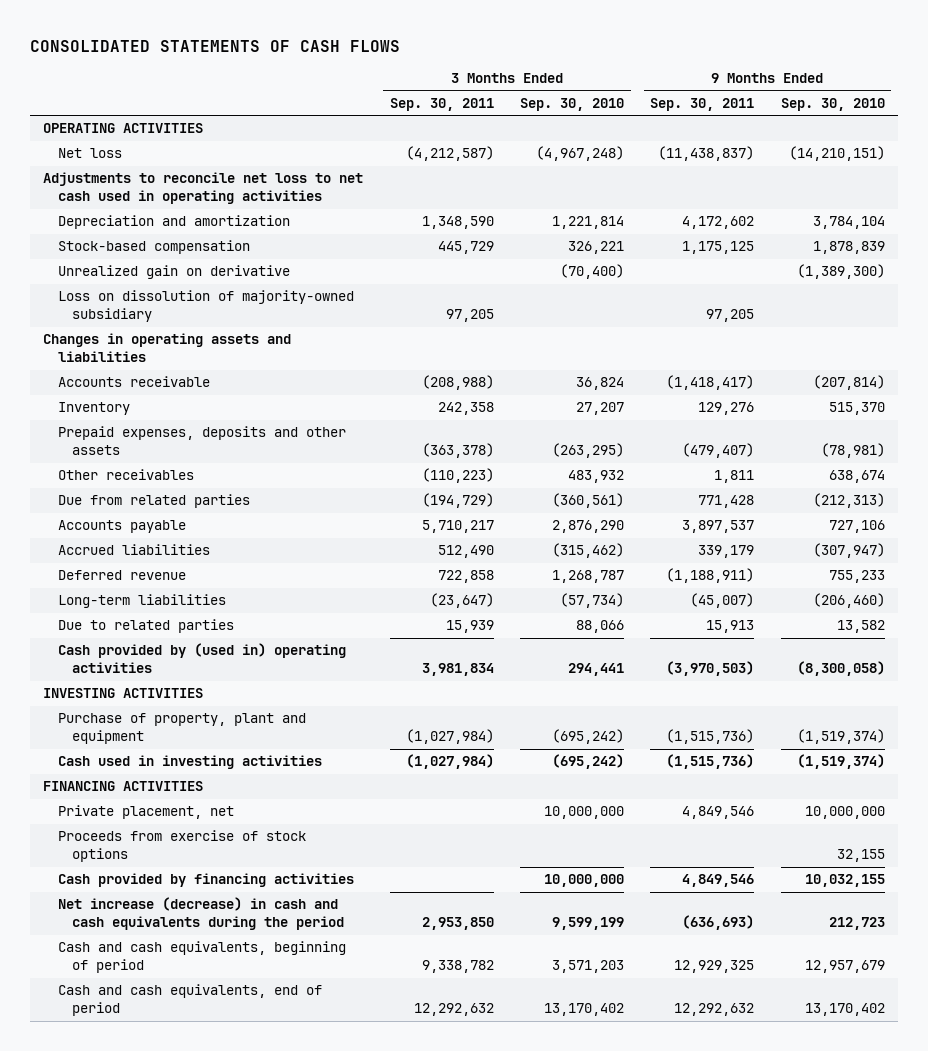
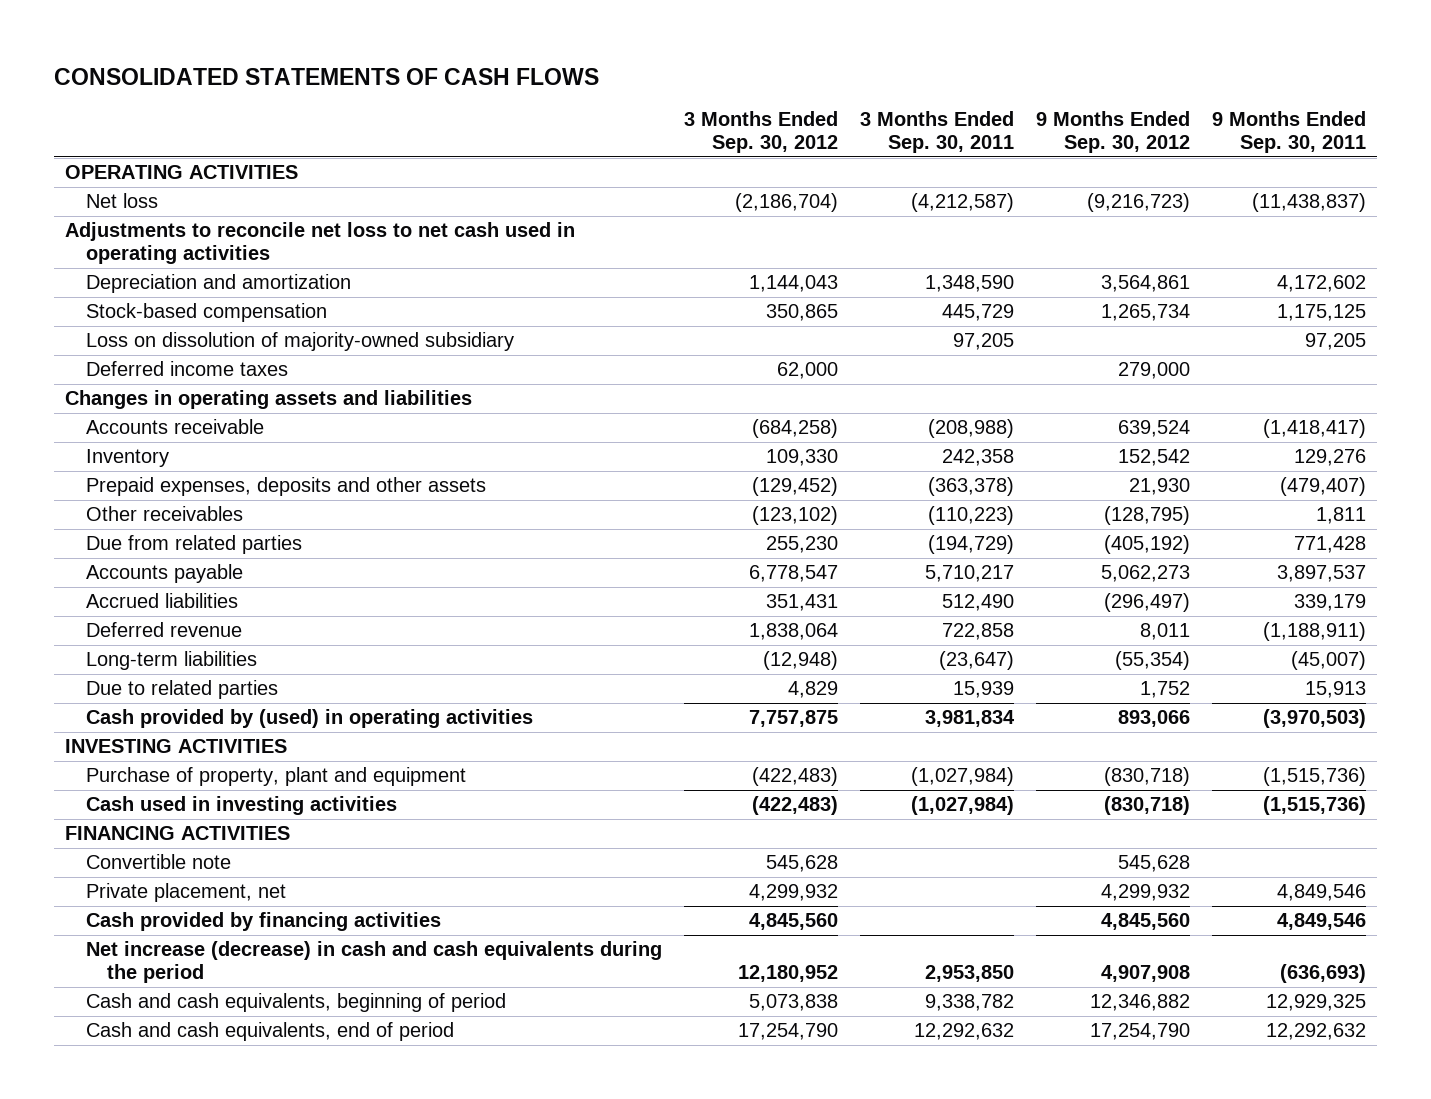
[520,97,625,111] Sep. 30, 2010 -> none
[780,97,885,111] Sep. 30, 2010 -> none
none -> [684,110,839,154] 3 Months Ended Sep. 30, 2012
none -> [1036,110,1191,154] 9 Months Ended Sep. 30, 2012
[57,265,290,280] Unrealized gain on derivative -> none
none -> [86,361,289,377] Deferred income taxes
[57,643,346,674] Cash provided by (used in) operating activities -> [86,709,534,729] Cash provided by (used) in operating activities
none -> [86,854,232,870] Convertible note
[57,830,306,863] Proceeds from exercise of stock options -> none

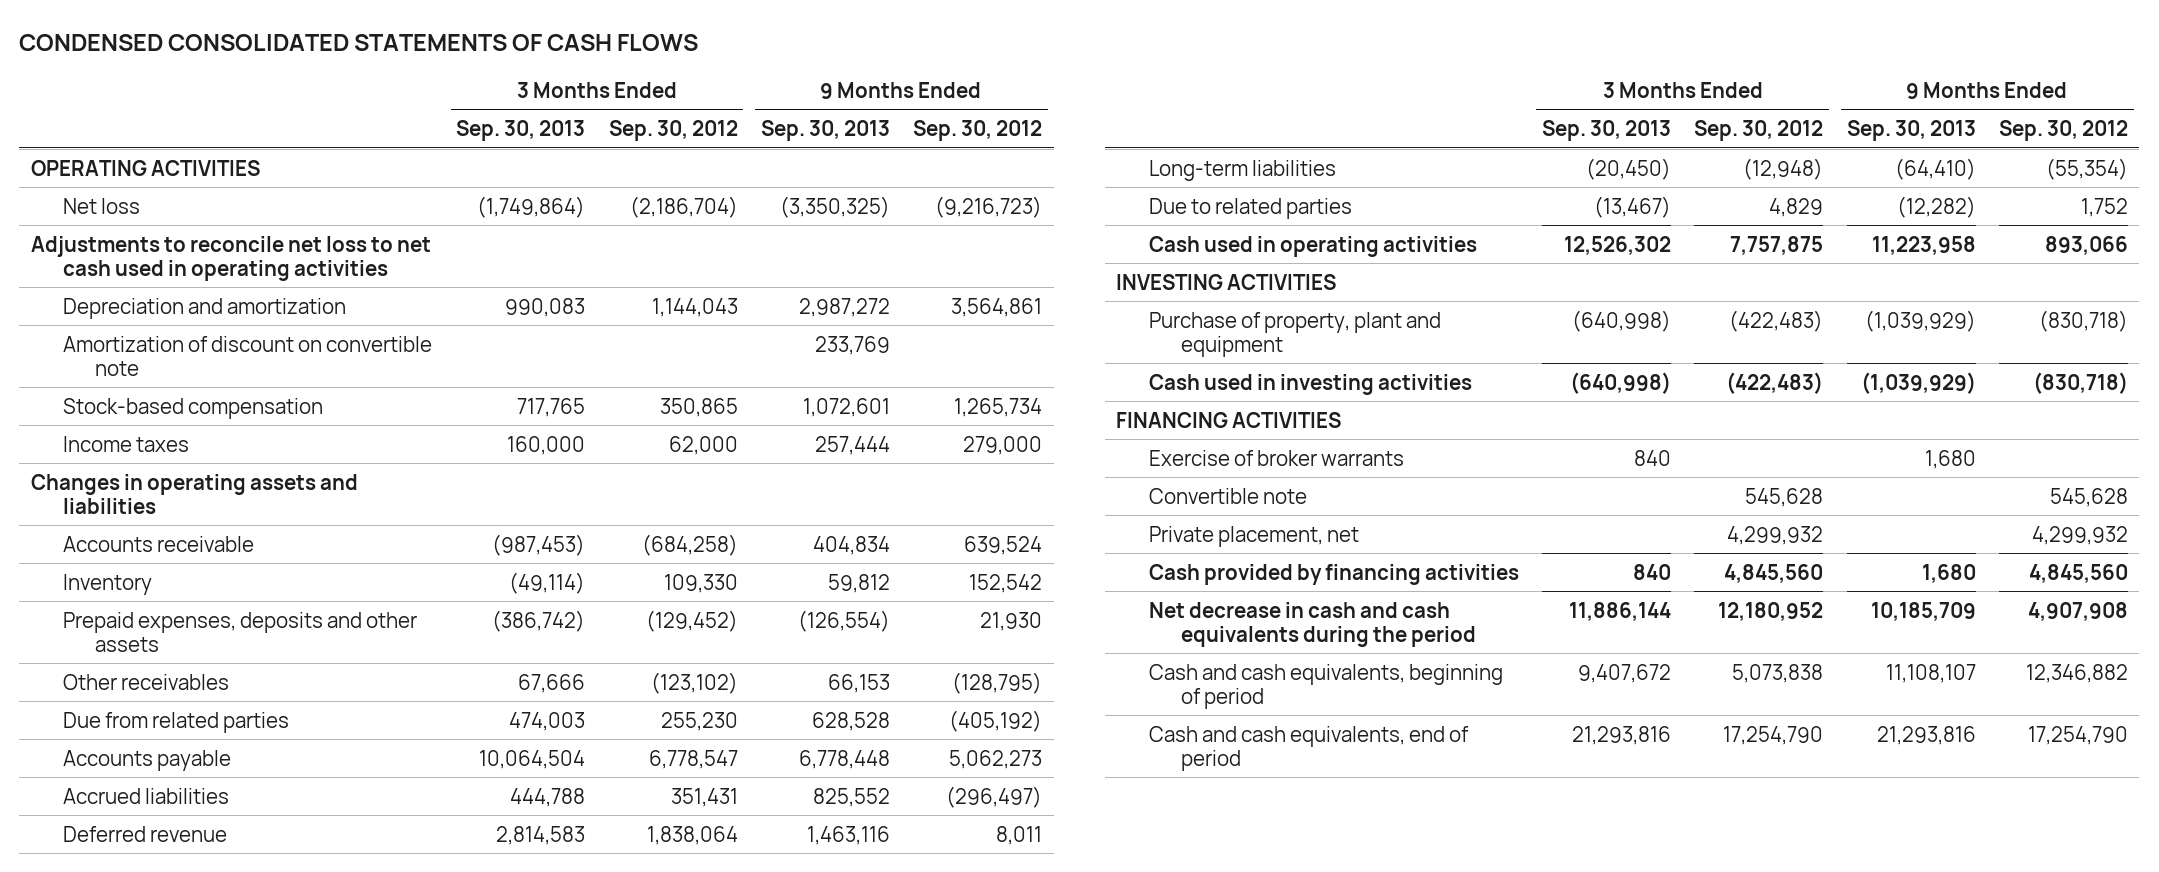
[53,67,599,85] CONSOLIDATED STATEMENTS OF CASH FLOWS -> [19,33,699,51] CONDENSED CONSOLIDATED STATEMENTS OF CASH FLOWS
[860,110,1015,154] 3 Months Ended Sep. 30, 2011 -> none
[1212,110,1367,154] 9 Months Ended Sep. 30, 2011 -> none
none -> [456,120,586,142] Sep. 30, 2013
none -> [760,120,890,142] Sep. 30, 2013
none -> [63,335,433,376] Amortization of discount on convertible note
[86,332,515,352] Loss on dissolution of majority-owned subsidiary -> none
[86,361,289,377] Deferred income taxes -> [63,435,190,452] Income taxes
[86,709,534,729] Cash provided by (used) in operating activities -> [1148,235,1477,257] Cash used in operating activities
none -> [1148,449,1404,466] Exercise of broker warrants
[86,941,663,984] Net increase (decrease) in cash and cash equivalents during the period -> [1148,601,1477,647] Net decrease in cash and cash equivalents during the period

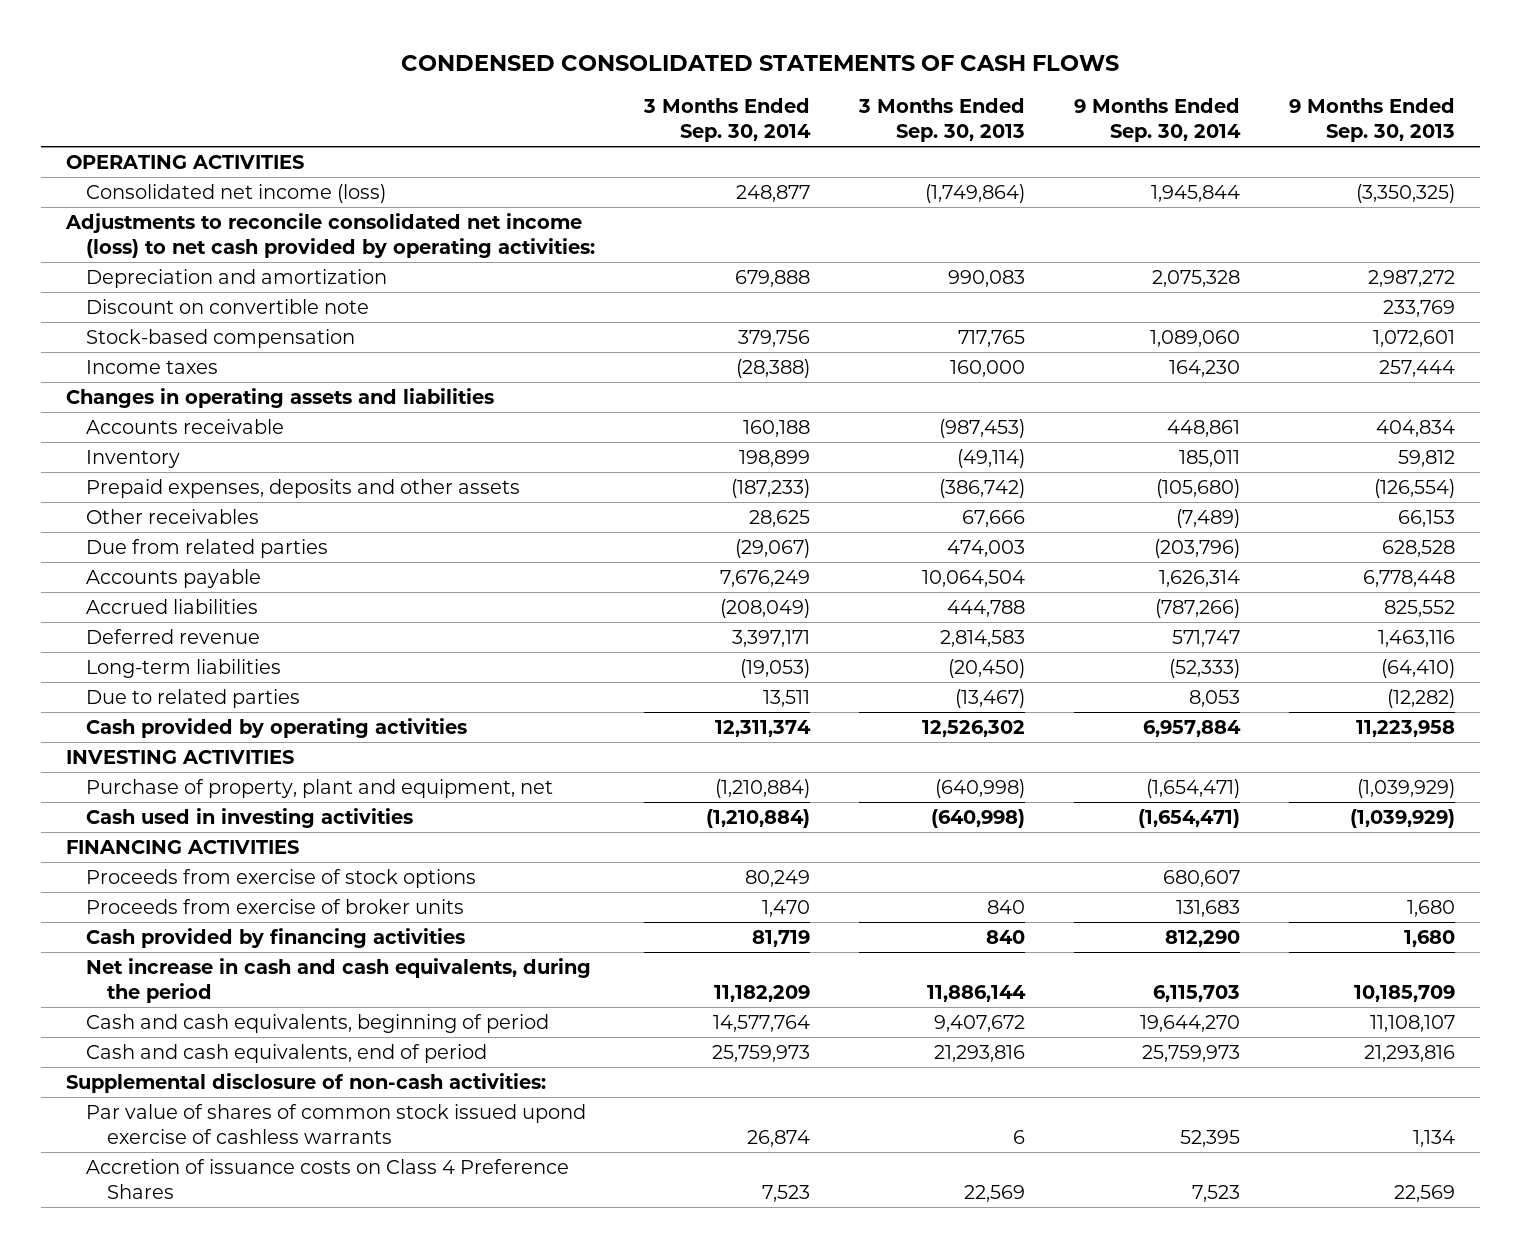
[608,120,738,142] Sep. 30, 2012 -> none
[913,120,1043,142] Sep. 30, 2012 -> none
none -> [643,98,812,143] 3 Months Ended Sep. 30, 2014
none -> [1074,98,1242,143] 9 Months Ended Sep. 30, 2014
[63,197,141,214] Net loss -> [86,184,387,204] Consolidated net income (loss)
[30,235,431,281] Adjustments to reconcile net loss to net cash used in operating activities -> [64,213,596,258] Adjustments to reconcile consolidated net income (loss) to net cash provided by operating activities:
[63,335,433,376] Amortization of discount on convertible note -> [86,299,370,315] Discount on convertible note
[1148,235,1477,257] Cash used in operating activities -> [86,718,468,739] Cash provided by operating activities
[1148,311,1441,357] Purchase of property, plant and equipment -> [86,779,554,799] Purchase of property, plant and equipment, net
[1148,487,1307,504] Convertible note -> none
[1148,525,1359,547] Private placement, net -> none
none -> [86,869,477,889] Proceeds from exercise of stock options
[1148,449,1404,466] Exercise of broker warrants -> [86,899,465,915] Proceeds from exercise of broker units
[1148,601,1477,647] Net decrease in cash and cash equivalents during the period -> [86,958,592,1003] Net increase in cash and cash equivalents, during the period
none -> [65,1073,546,1094] Supplemental disclosure of non-cash activities:
none -> [86,1104,587,1144] Par value of shares of common stock issued upond exercise of cashless warrants
none -> [86,1159,570,1199] Accretion of issuance costs on Class 4 Preference Shares

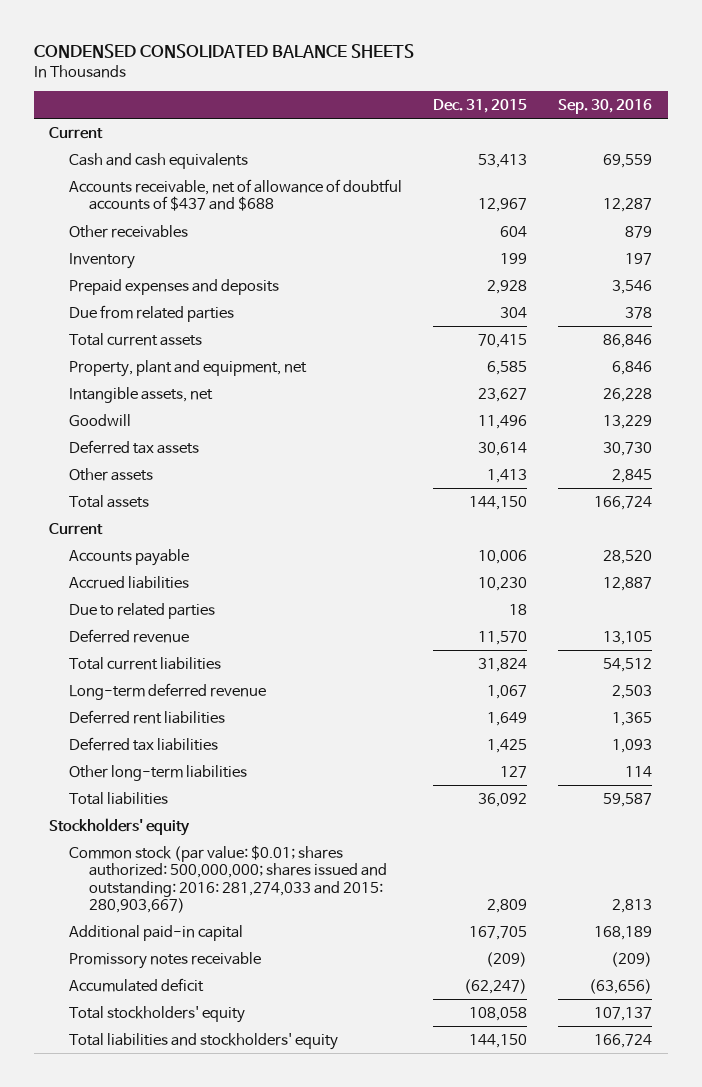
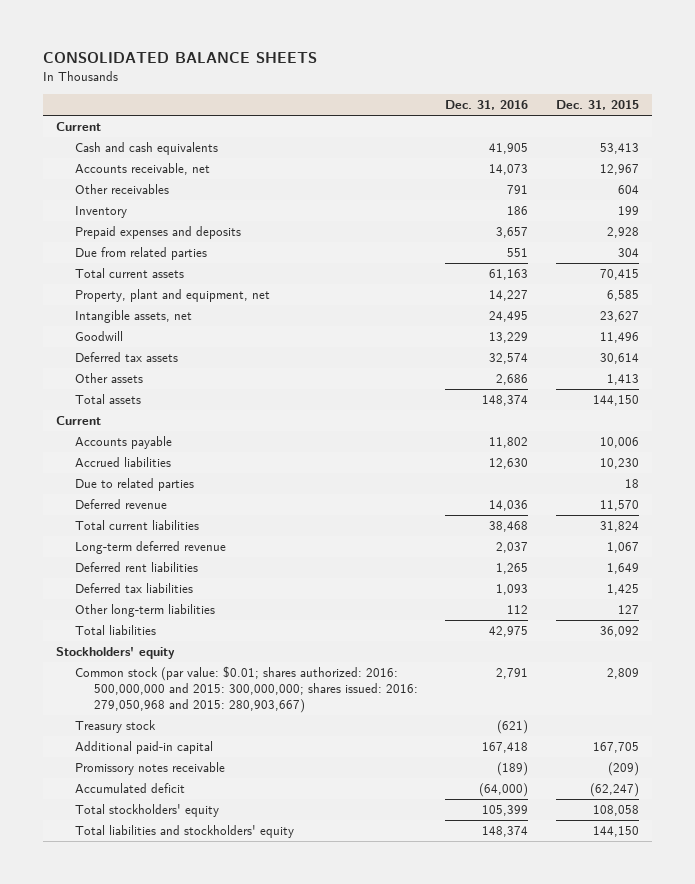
[33,43,414,58] CONDENSED CONSOLIDATED BALANCE SHEETS -> [42,52,317,64] CONSOLIDATED BALANCE SHEETS
[558,99,653,115] Sep. 30, 2016 -> none
none -> [445,100,529,111] Dec. 31, 2016
[69,178,403,212] Accounts receivable, net of allowance of doubtful accounts of $437 and $688 -> [75,163,211,176] Accounts receivable, net
[69,844,387,914] Common stock (par value: $0.01; shares authorized: 500,000,000; shares issued and outstanding: 2016: 281,274,033 and 2015: 280,903,667) -> [75,666,419,713] Common stock (par value: $0.01; shares authorized: 2016: 500,000,000 and 2015: 300,000,000; shares issued: 2016: 279,050,968 and 2015: 280,903,667)
none -> [75,720,157,734] Treasury stock

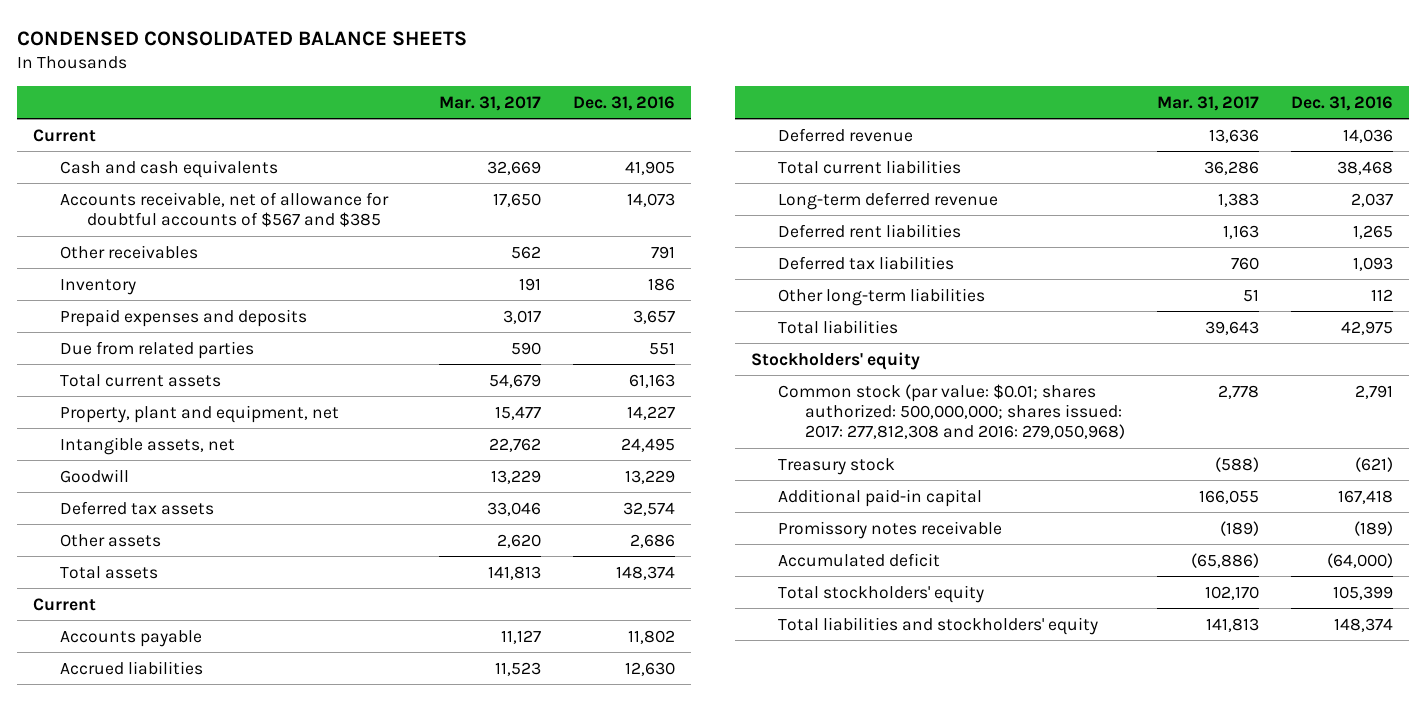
[42,52,317,64] CONSOLIDATED BALANCE SHEETS -> [17,30,468,46] CONDENSED CONSOLIDATED BALANCE SHEETS
[555,100,639,111] Dec. 31, 2015 -> none
none -> [439,95,542,111] Mar. 31, 2017
[75,163,211,176] Accounts receivable, net -> [60,191,390,228] Accounts receivable, net of allowance for doubtful accounts of $567 and $385
[75,478,195,492] Due to related parties -> none
[75,666,419,713] Common stock (par value: $0.01; shares authorized: 2016: 500,000,000 and 2015: 300,000,000; shares issued: 2016: 279,050,968 and 2015: 280,903,667) -> [778,383,1126,440] Common stock (par value: $0.01; shares authorized: 500,000,000; shares issued: 2017: 277,812,308 and 2016: 279,050,968)

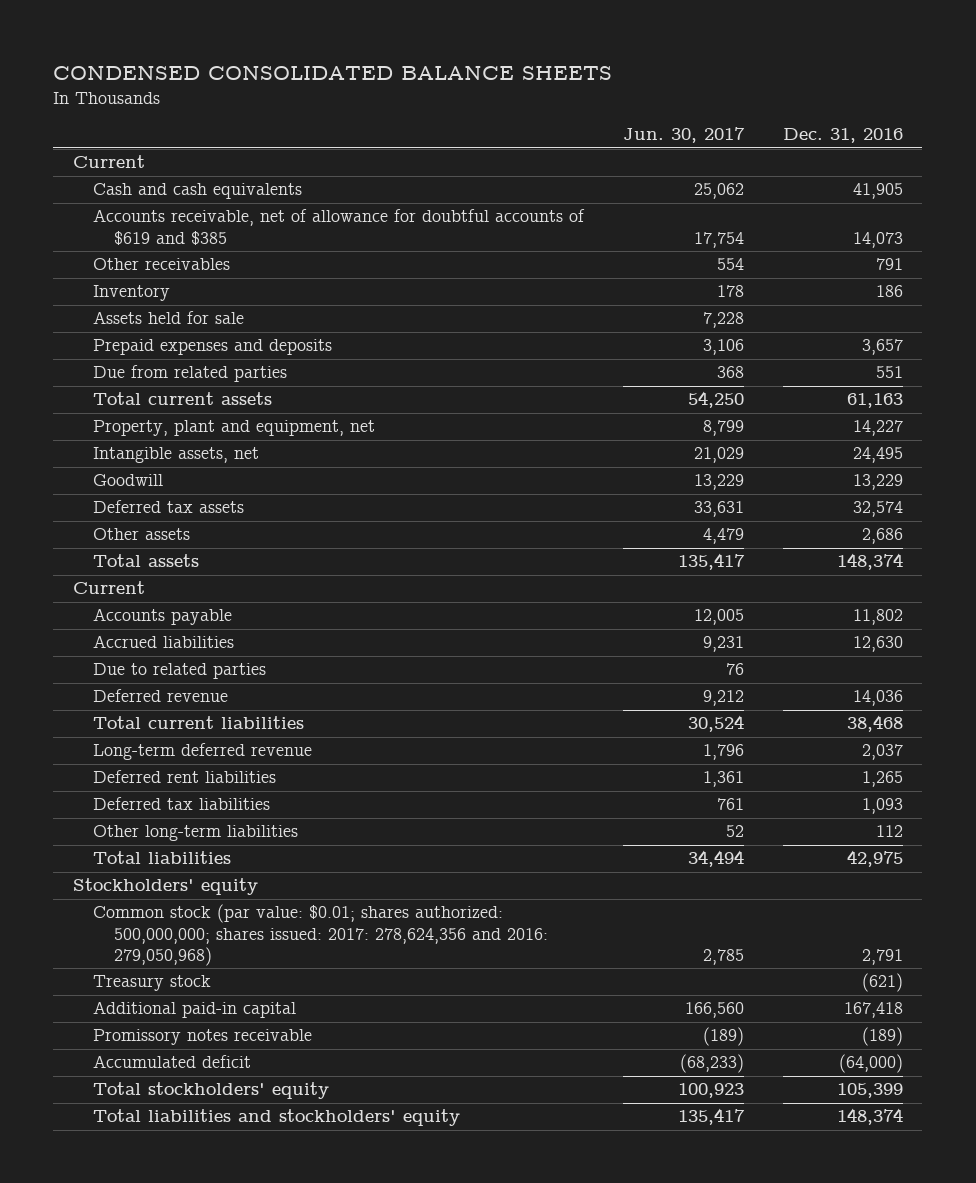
[439,95,542,111] Mar. 31, 2017 -> none
none -> [623,127,746,144] Jun. 30, 2017
[60,191,390,228] Accounts receivable, net of allowance for doubtful accounts of $567 and $385 -> [93,209,586,245] Accounts receivable, net of allowance for doubtful accounts of $619 and $385
none -> [93,311,245,325] Assets held for sale
none -> [93,663,267,680] Due to related parties
[778,383,1126,440] Common stock (par value: $0.01; shares authorized: 500,000,000; shares issued: 2017: 277,812,308 and 2016: 279,050,968) -> [93,904,548,966] Common stock (par value: $0.01; shares authorized: 500,000,000; shares issued: 2017: 278,624,356 and 2016: 279,050,968)

